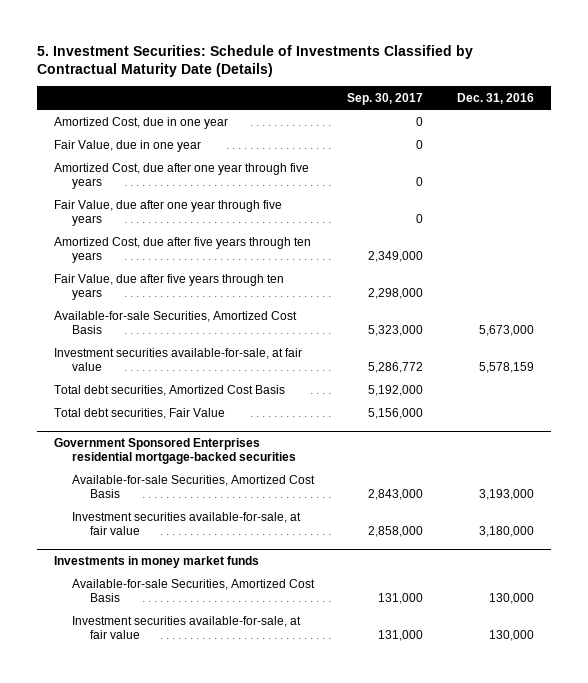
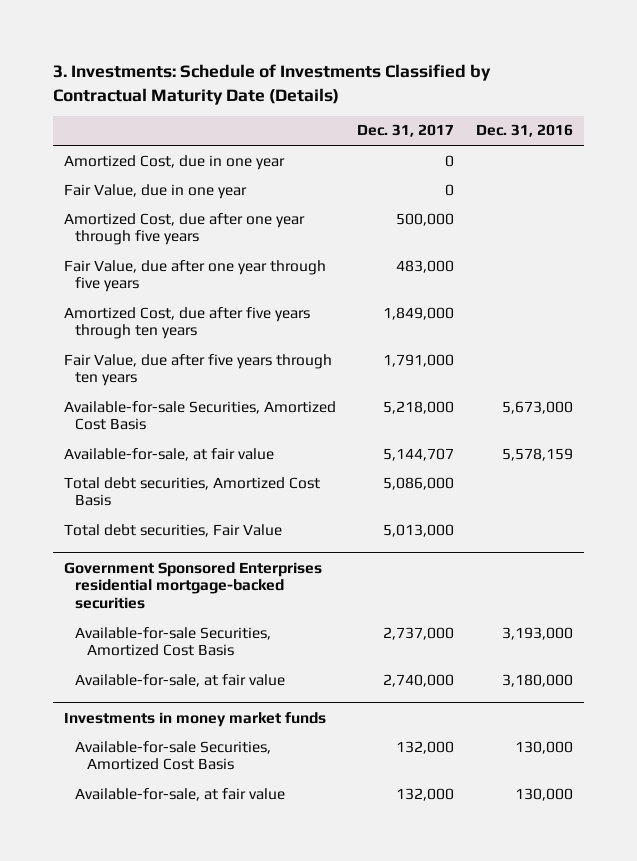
[37,44,474,78] 5. Investment Securities: Schedule of Investments Classified by Contractual Maturity Date (Details) -> [52,63,491,105] 3. Investments: Schedule of Investments Classified by Contractual Maturity Date (Details)
[347,92,424,105] Sep. 30, 2017 -> none
none -> [357,124,455,138] Dec. 31, 2017
[54,347,303,371] Investment securities available-for-sale, at fair value -> [63,447,274,461] Available-for-sale, at fair value
[71,511,301,535] Investment securities available-for-sale, at fair value -> [75,673,286,687] Available-for-sale, at fair value
[71,615,301,639] Investment securities available-for-sale, at fair value -> [75,787,286,801] Available-for-sale, at fair value

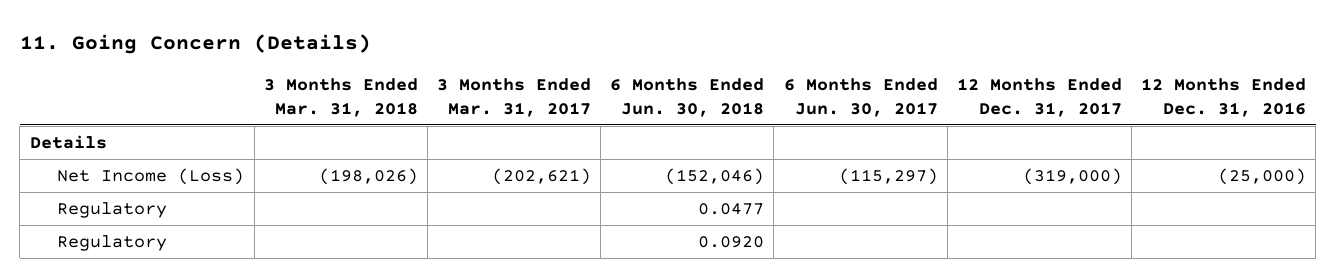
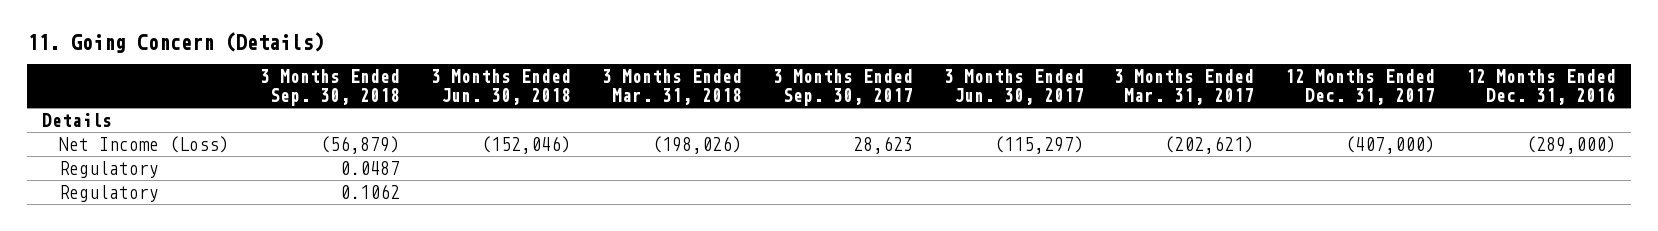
[610,77,765,117] 6 Months Ended Jun. 30, 2018 -> none
[783,77,938,117] 6 Months Ended Jun. 30, 2017 -> none
none -> [260,69,401,106] 3 Months Ended Sep. 30, 2018
none -> [431,69,572,105] 3 Months Ended Jun. 30, 2018
none -> [772,69,913,106] 3 Months Ended Sep. 30, 2017
none -> [943,69,1084,105] 3 Months Ended Jun. 30, 2017
[1022,168,1122,186] (319,000) -> [1345,135,1436,154] (407,000)
[1218,168,1307,186] (25,000) -> [1525,135,1616,154] (289,000)

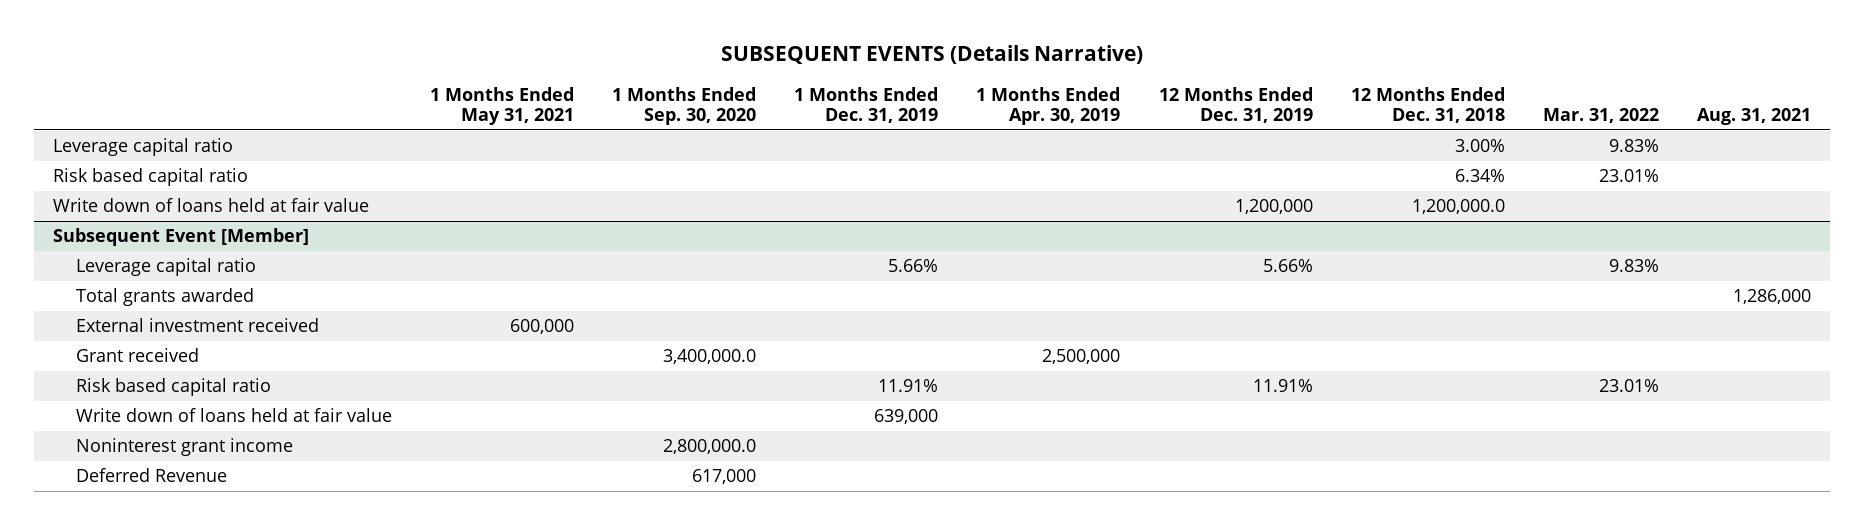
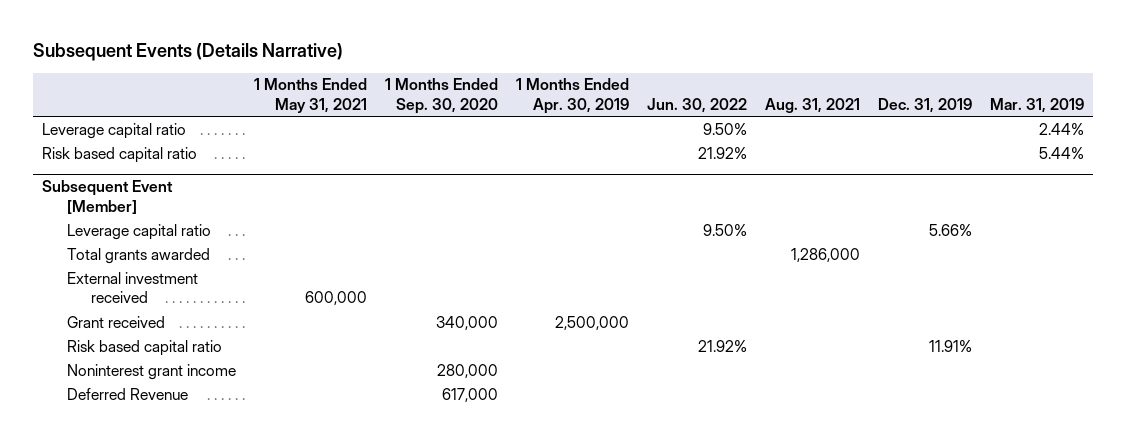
[720,45,1143,65] SUBSEQUENT EVENTS (Details Narrative) -> [33,43,344,62] Subsequent Events (Details Narrative)
[794,86,939,124] 1 Months Ended Dec. 31, 2019 -> none
[1158,86,1313,124] 12 Months Ended Dec. 31, 2019 -> none
[1350,86,1505,124] 12 Months Ended Dec. 31, 2018 -> none
[1542,108,1659,124] Mar. 31, 2022 -> none
none -> [646,97,747,113] Jun. 30, 2022
none -> [877,97,972,113] Dec. 31, 2019
none -> [990,97,1085,113] Mar. 31, 2019
[52,198,369,213] Write down of loans held at fair value -> none
[663,349,757,365] 3,400,000.0 -> [435,315,498,330] 340,000
[76,408,393,423] Write down of loans held at fair value -> none
[663,439,757,455] 2,800,000.0 -> [436,363,498,378] 280,000

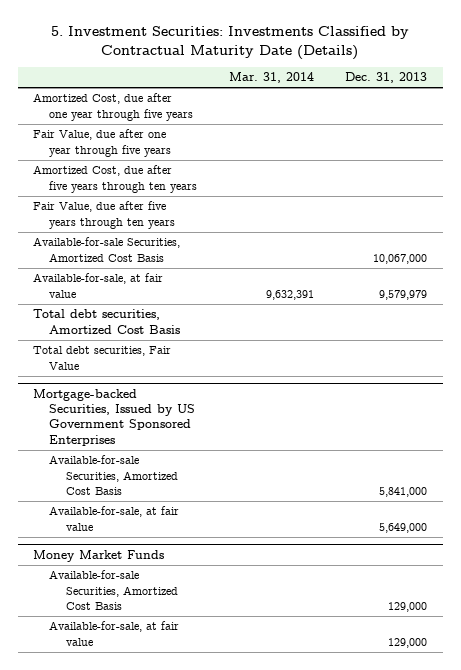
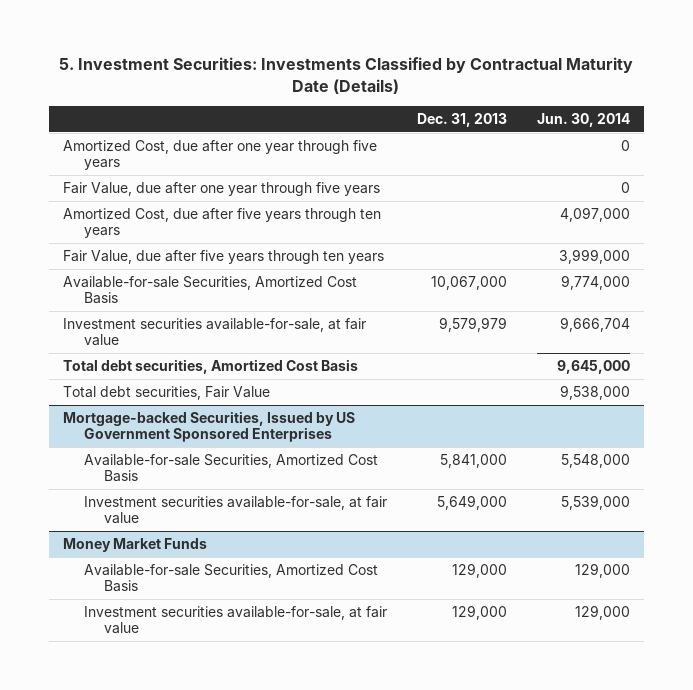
[228,72,314,84] Mar. 31, 2014 -> none
none -> [536,112,630,127] Jun. 30, 2014
[33,273,164,298] Available-for-sale, at fair value -> [63,318,367,347] Investment securities available-for-sale, at fair value
[49,506,180,531] Available-for-sale, at fair value -> [83,496,387,525] Investment securities available-for-sale, at fair value
[49,621,180,646] Available-for-sale, at fair value -> [83,606,387,635] Investment securities available-for-sale, at fair value

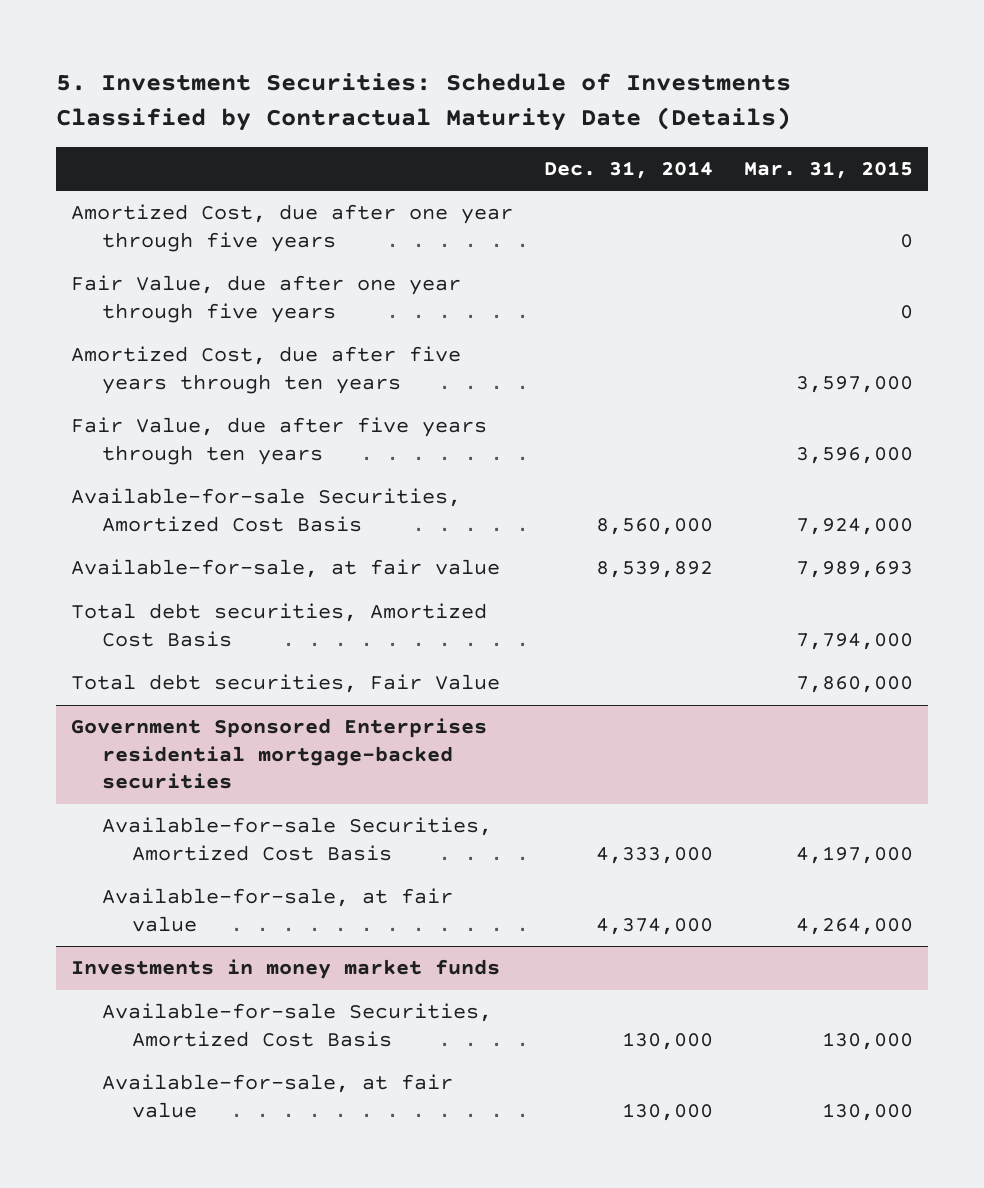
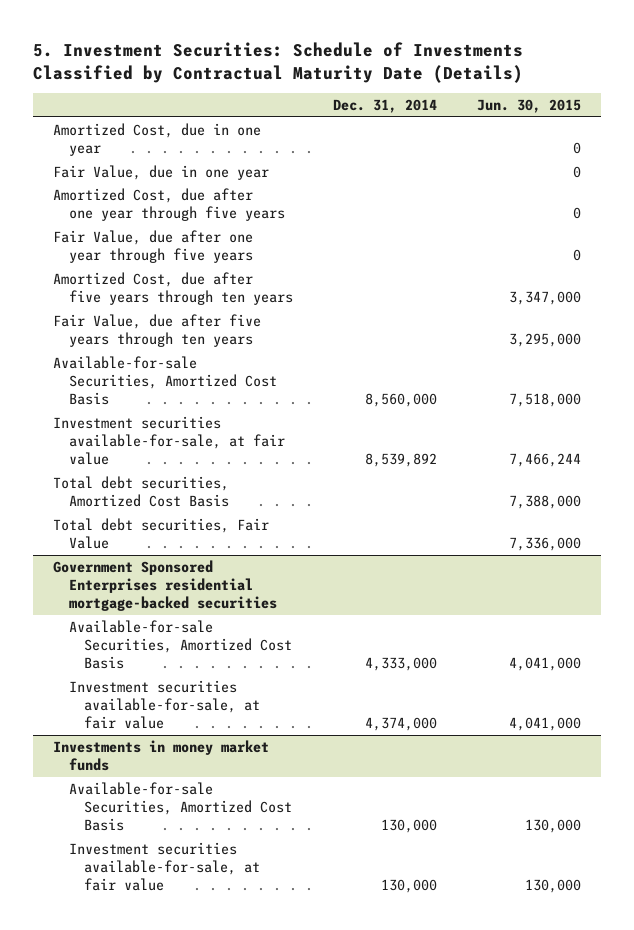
[743,161,913,180] Mar. 31, 2015 -> none
none -> [476,98,581,113] Jun. 30, 2015
none -> [53,122,262,156] Amortized Cost, due in one year
none -> [53,164,270,180] Fair Value, due in one year
[71,559,501,579] Available-for-sale, at fair value -> [53,415,285,466] Investment securities available-for-sale, at fair value
[101,888,453,932] Available-for-sale, at fair value -> [68,679,260,730] Investment securities available-for-sale, at fair value
[101,1074,453,1118] Available-for-sale, at fair value -> [68,841,260,892] Investment securities available-for-sale, at fair value

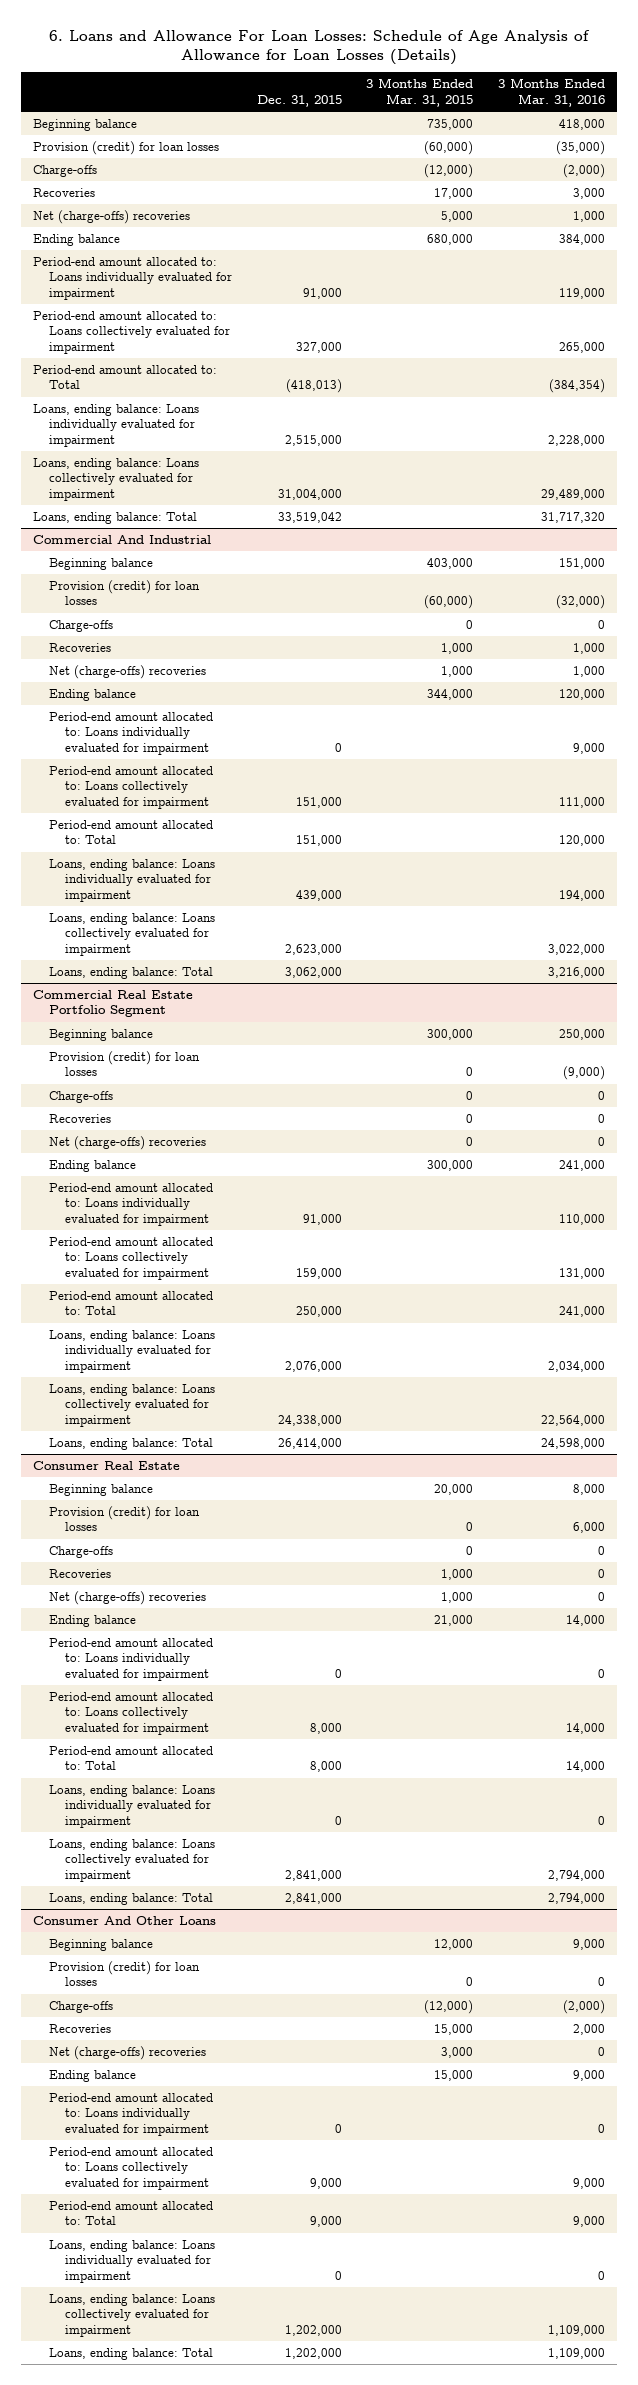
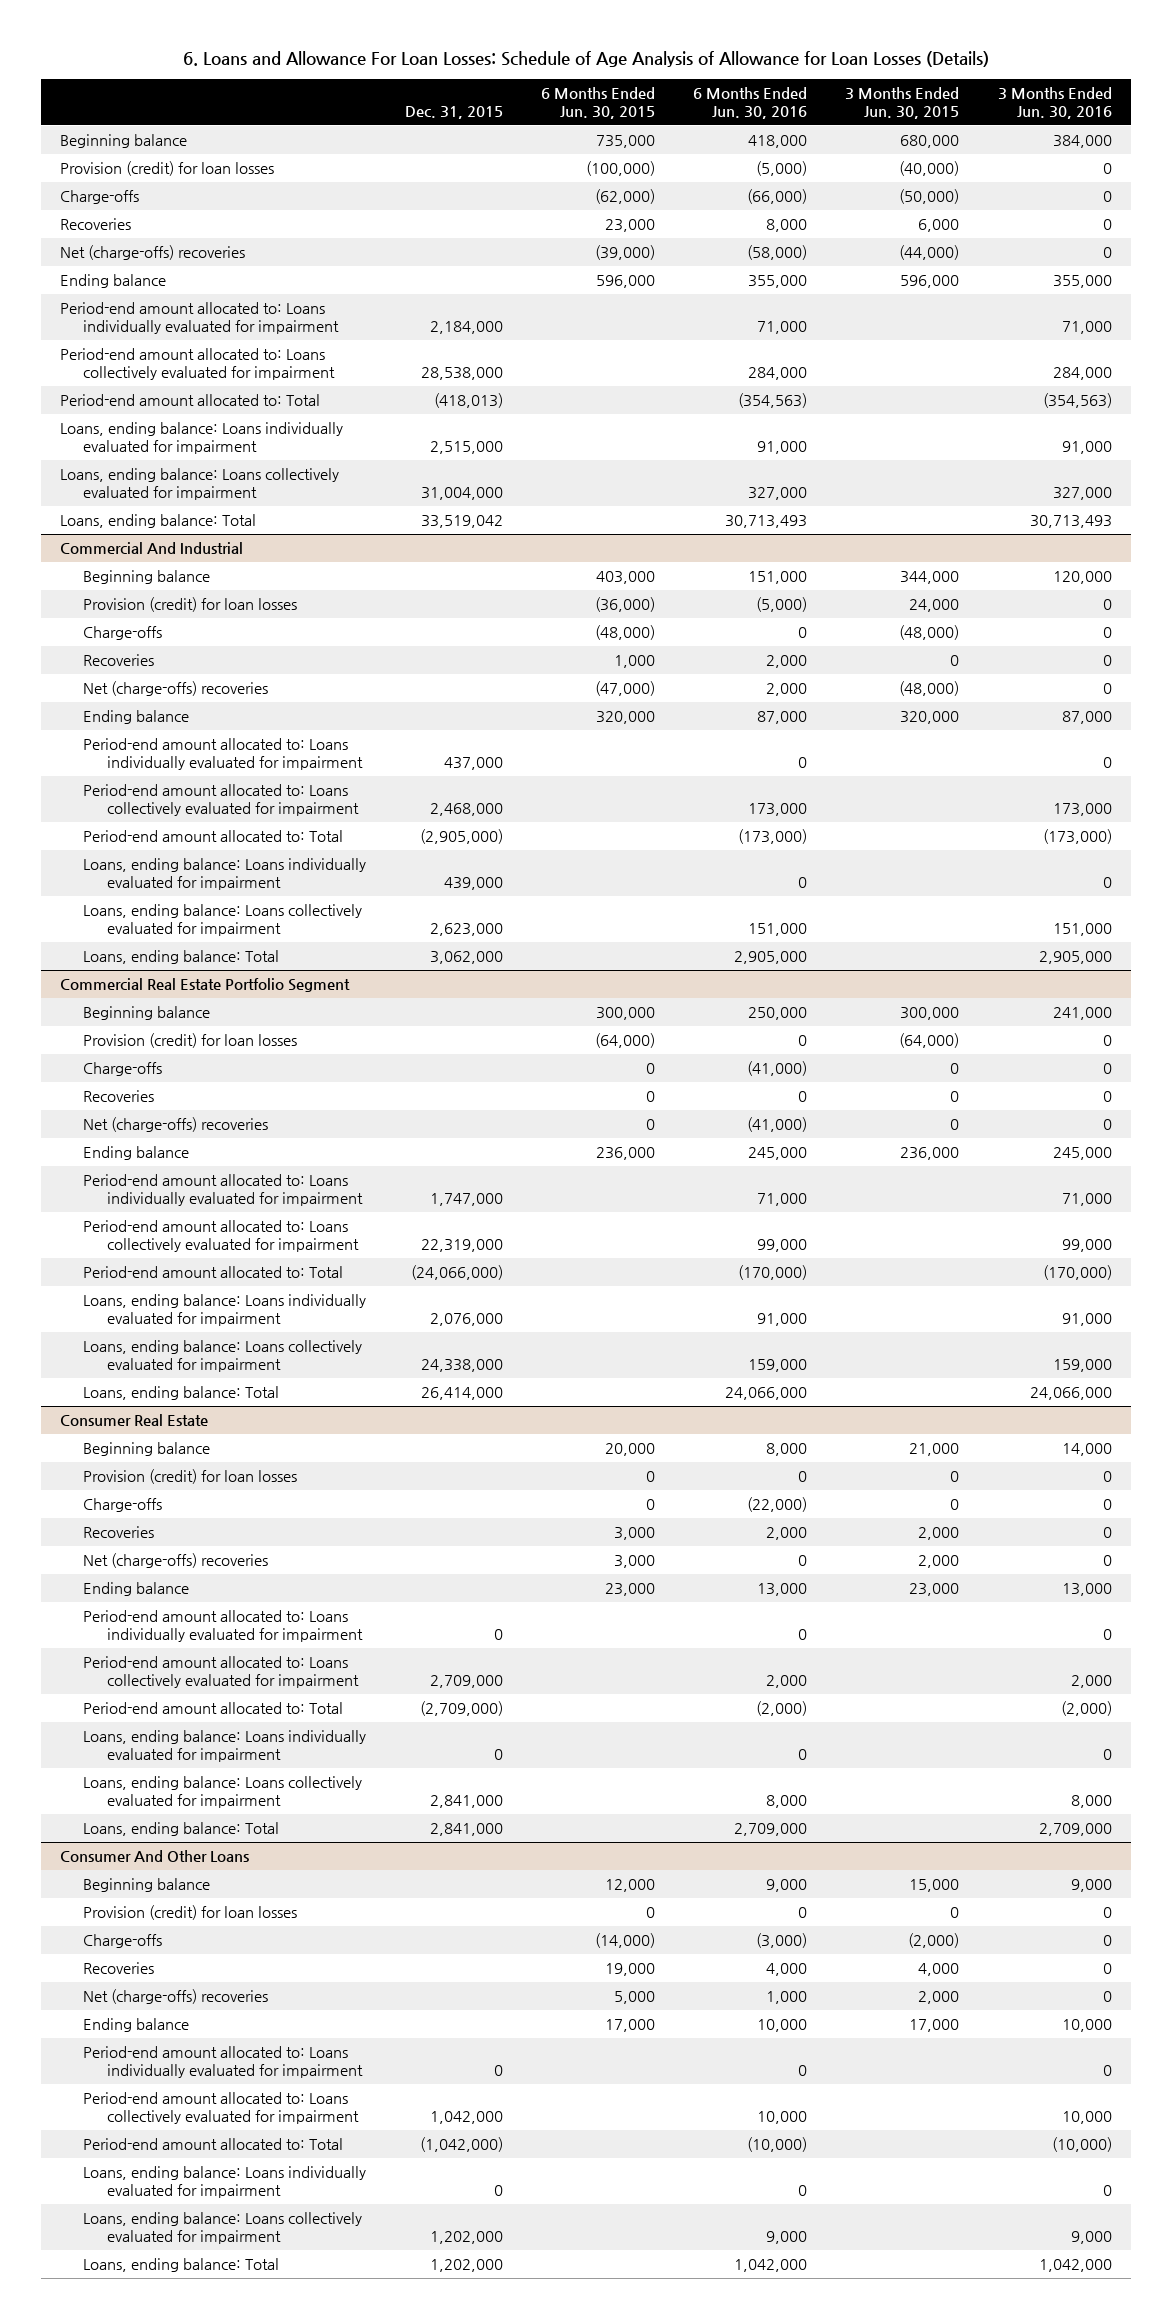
[366,78,474,107] 3 Months Ended Mar. 31, 2015 -> none
[497,78,605,107] 3 Months Ended Mar. 31, 2016 -> none
none -> [540,86,655,120] 6 Months Ended Jun. 30, 2015
none -> [693,86,808,120] 6 Months Ended Jun. 30, 2016
none -> [845,86,960,120] 3 Months Ended Jun. 30, 2015
none -> [997,86,1112,120] 3 Months Ended Jun. 30, 2016
[302,288,342,300] 91,000 -> [429,321,503,335] 2,184,000
[295,342,342,354] 327,000 -> [420,367,503,381] 28,538,000
[334,743,342,753] 0 -> [443,757,503,771] 437,000
[295,797,342,809] 151,000 -> [429,803,503,817] 2,468,000
[295,835,342,847] 151,000 -> [419,829,503,845] (2,905,000)
[302,1214,342,1226] 91,000 -> [429,1193,503,1207] 1,747,000
[295,1268,342,1280] 159,000 -> [420,1239,503,1253] 22,319,000
[295,1306,342,1318] 250,000 -> [410,1265,503,1281] (24,066,000)
[309,1723,342,1735] 8,000 -> [429,1675,503,1689] 2,709,000
[309,1761,342,1773] 8,000 -> [419,1701,503,1717] (2,709,000)
[309,2178,342,2190] 9,000 -> [429,2111,503,2125] 1,042,000
[309,2216,342,2228] 9,000 -> [419,2137,503,2153] (1,042,000)

